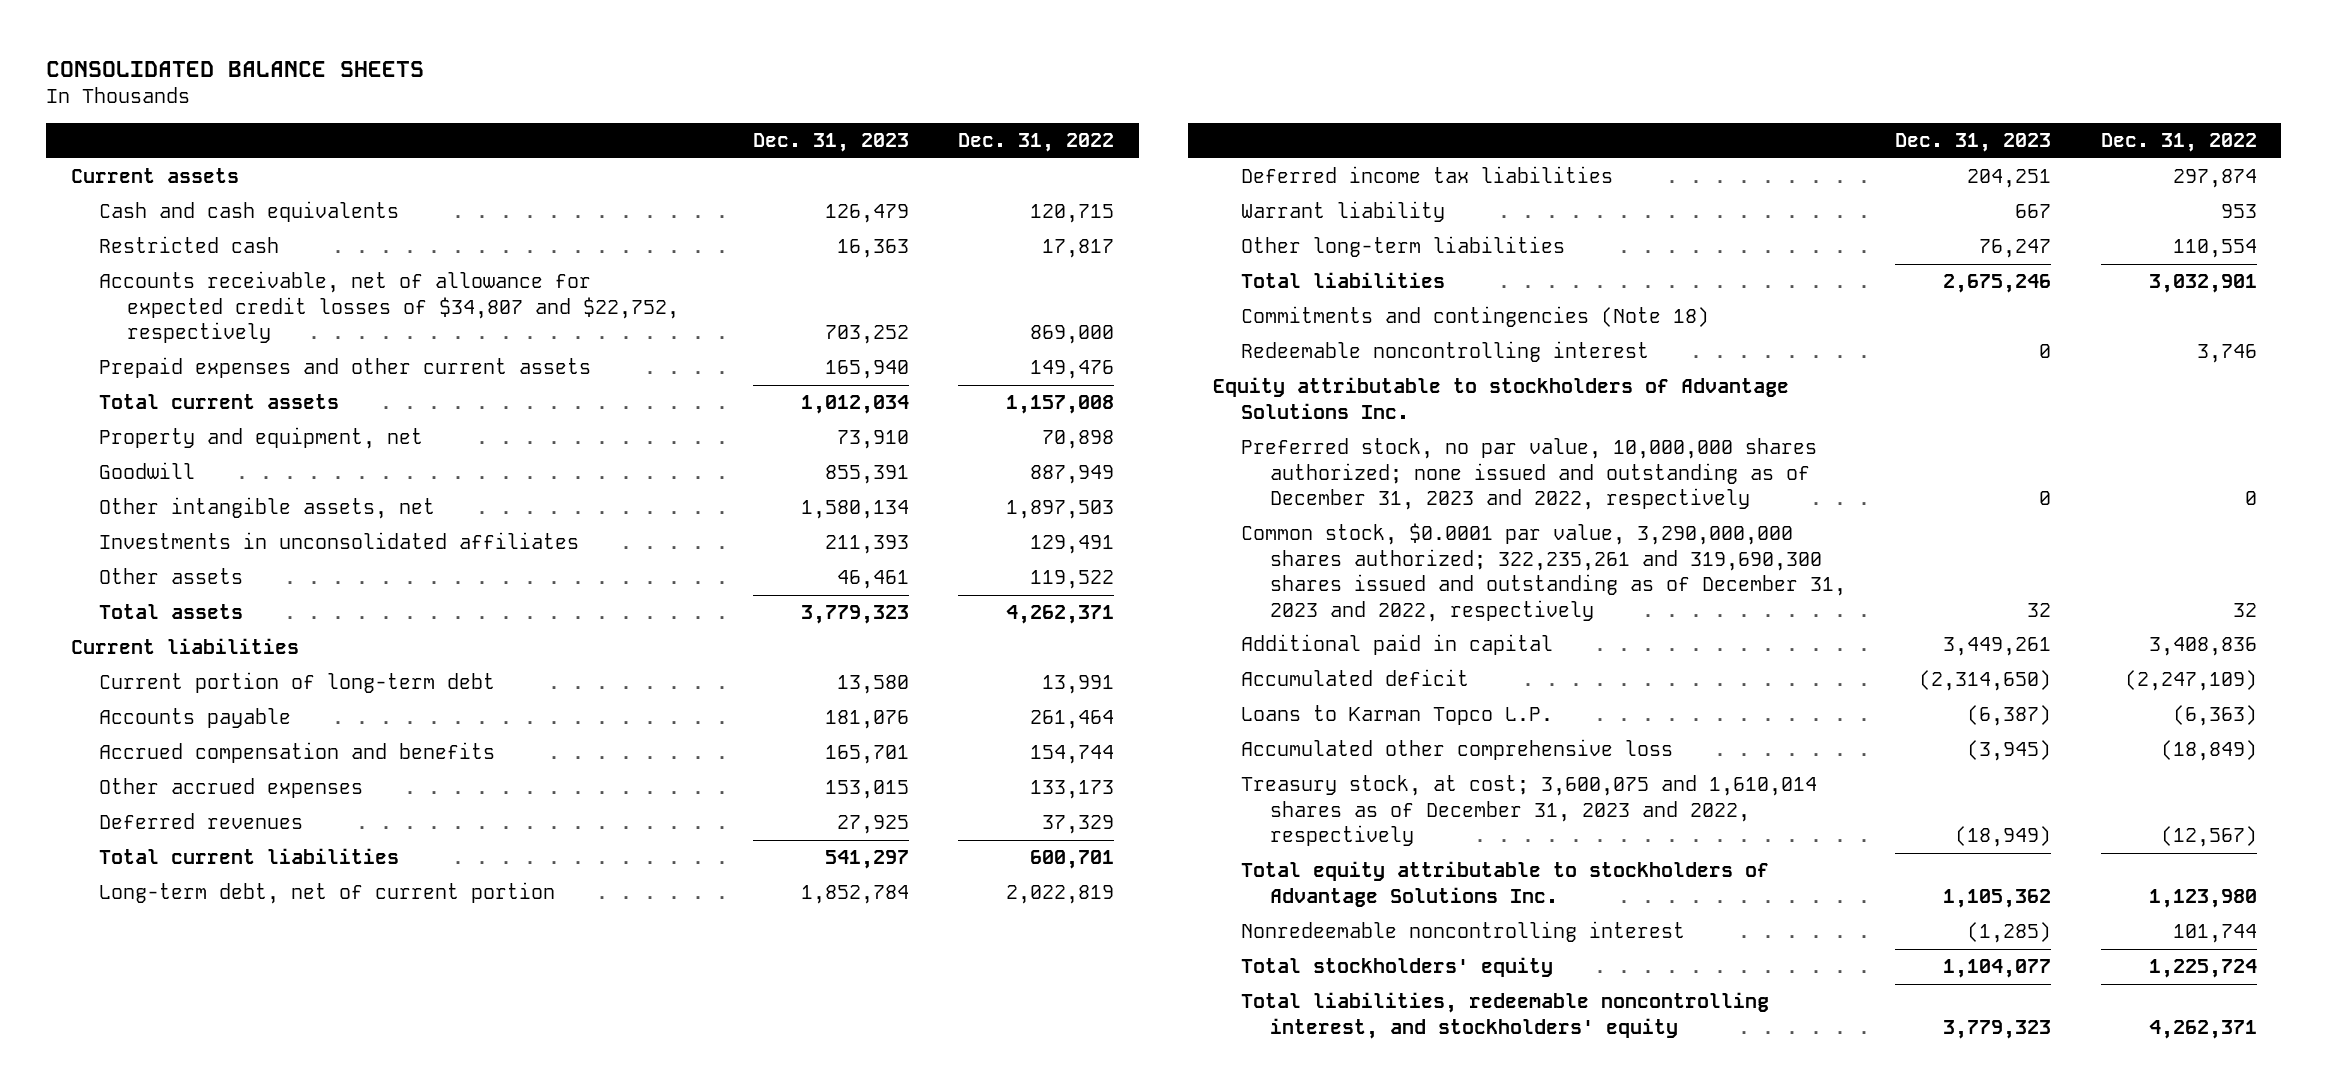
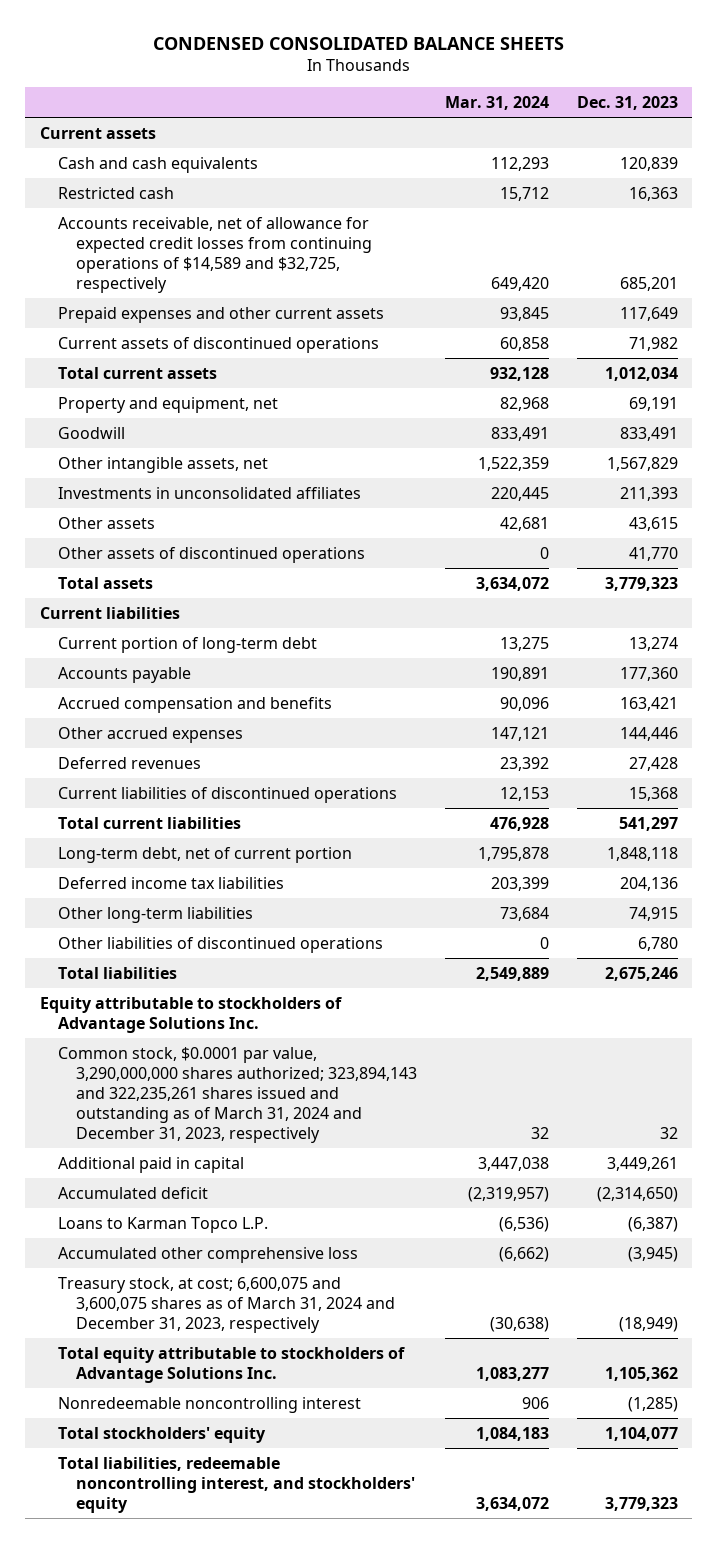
[46,60,425,77] CONSOLIDATED BALANCE SHEETS -> [152,36,564,50] CONDENSED CONSOLIDATED BALANCE SHEETS
[958,133,1115,153] Dec. 31, 2022 -> none
none -> [444,95,549,110] Mar. 31, 2024
[824,204,909,224] 126,479 -> [620,156,679,171] 120,839
[99,271,680,344] Accounts receivable, net of allowance for expected credit losses of $34,807 and $22,752, respectively -> [57,216,372,293] Accounts receivable, net of allowance for expected credit losses from continuing operations of $14,589 and $32,725, respectively
[824,325,909,345] 703,252 -> [620,276,679,291] 685,201
[824,360,909,380] 165,940 -> [620,306,679,321] 117,649
none -> [57,336,379,353] Current assets of discontinued operations
[836,430,909,450] 73,910 -> [629,396,679,411] 69,191
[824,465,909,485] 855,391 -> [620,426,679,441] 833,491
[800,500,909,520] 1,580,134 -> [607,456,679,471] 1,567,829
[836,570,909,590] 46,461 -> [629,516,679,531] 43,615
none -> [57,546,365,563] Other assets of discontinued operations
[836,675,909,695] 13,580 -> [629,636,679,651] 13,274
[824,710,909,730] 181,076 -> [620,666,679,681] 177,360
[824,745,909,765] 165,701 -> [620,696,679,711] 163,421
[824,780,909,800] 153,015 -> [620,726,679,741] 144,446
[836,815,909,835] 27,925 -> [629,756,679,771] 27,428
none -> [57,786,397,803] Current liabilities of discontinued operations
[1241,201,1446,223] Warrant liability -> none
[800,885,909,905] 1,852,784 -> [607,846,679,861] 1,848,118
[1967,169,2052,189] 204,251 -> [620,876,679,891] 204,136
[1979,239,2052,259] 76,247 -> [629,906,679,921] 74,915
none -> [57,936,383,953] Other liabilities of discontinued operations
[1241,306,1710,328] Commitments and contingencies (Note 18) -> none
[1241,341,1650,363] Redeemable noncontrolling interest -> none
[1241,438,1818,511] Preferred stock, no par value, 10,000,000 shares authorized; none issued and outstanding as of December 31, 2023 and 2022, respectively -> none
[1241,523,1846,622] Common stock, $0.0001 par value, 3,290,000,000 shares authorized; 322,235,261 and 319,690,300 shares issued and outstanding as of December 31, 2023 and 2022, respectively -> [57,1046,417,1143] Common stock, $0.0001 par value, 3,290,000,000 shares authorized; 323,894,143 and 322,235,261 shares issued and outstanding as of March 31, 2024 and December 31, 2023, respectively
[1241,775,1818,847] Treasury stock, at cost; 3,600,075 and 1,610,014 shares as of December 31, 2023 and 2022, respectively -> [57,1276,395,1333] Treasury stock, at cost; 6,600,075 and 3,600,075 shares as of March 31, 2024 and December 31, 2023, respectively

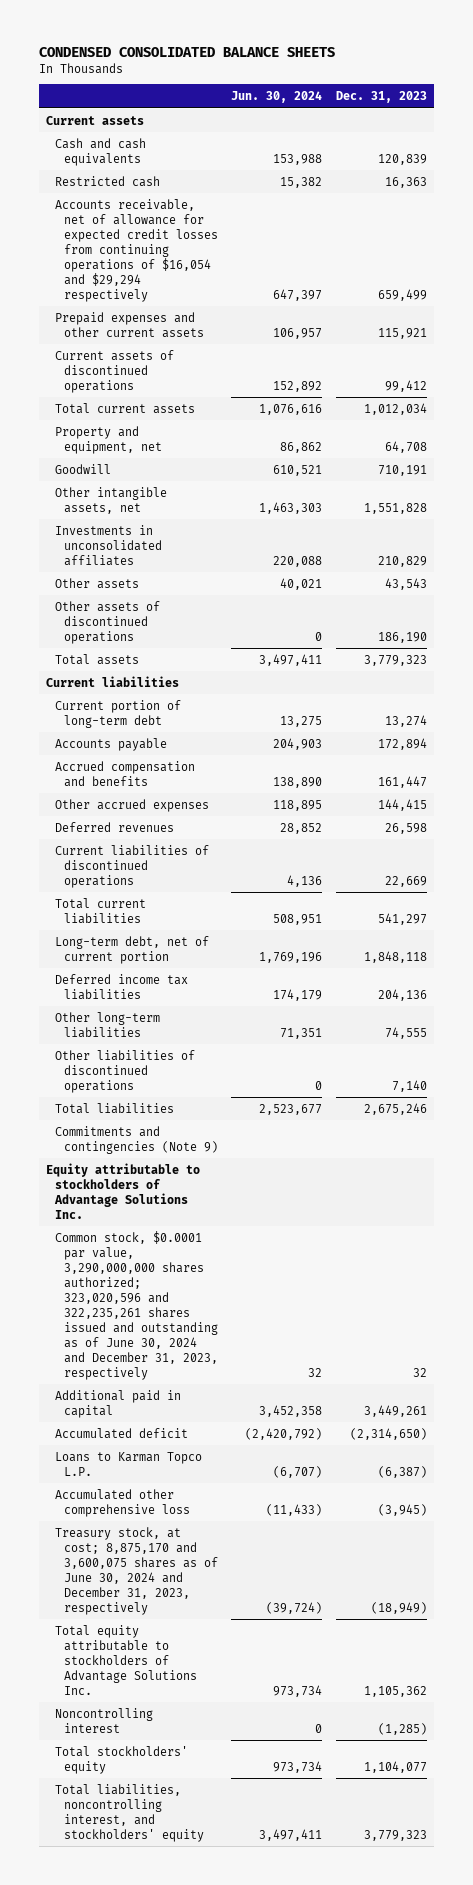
[444,95,549,110] Mar. 31, 2024 -> none
none -> [231,91,323,104] Jun. 30, 2024
[57,216,372,293] Accounts receivable, net of allowance for expected credit losses from continuing operations of $14,589 and $32,725, respectively -> [54,198,218,302] Accounts receivable, net of allowance for expected credit losses from continuing operations of $16,054 and $29,294 respectively
[620,276,679,291] 685,201 -> [377,288,427,301] 659,499
[620,306,679,321] 117,649 -> [377,327,427,339] 115,921
[629,336,679,351] 71,982 -> [384,379,427,392] 99,412
[629,396,679,411] 69,191 -> [384,440,427,453] 64,708
[620,426,679,441] 833,491 -> [377,464,427,476] 710,191
[607,456,679,471] 1,567,829 -> [363,502,427,514] 1,551,828
[620,486,679,501] 211,393 -> [377,555,427,567] 210,829
[629,516,679,531] 43,615 -> [384,577,427,590] 43,543
[629,546,679,561] 41,770 -> [377,631,427,643] 186,190
[620,666,679,681] 177,360 -> [377,737,427,750] 172,894
[620,696,679,711] 163,421 -> [377,775,427,788] 161,447
[620,726,679,741] 144,446 -> [377,798,427,811] 144,415
[629,756,679,771] 27,428 -> [384,822,427,834] 26,598
[629,786,679,801] 15,368 -> [384,875,427,887] 22,669
[629,906,679,921] 74,915 -> [384,1026,427,1039] 74,555
[638,936,679,951] 6,780 -> [391,1079,427,1092] 7,140
none -> [54,1125,218,1154] Commitments and contingencies (Note 9)
[57,1046,417,1143] Common stock, $0.0001 par value, 3,290,000,000 shares authorized; 323,894,143 and 322,235,261 shares issued and outstanding as of March 31, 2024 and December 31, 2023, respectively -> [54,1230,218,1380] Common stock, $0.0001 par value, 3,290,000,000 shares authorized; 323,020,596 and 322,235,261 shares issued and outstanding as of June 30, 2024 and December 31, 2023, respectively
[57,1276,395,1333] Treasury stock, at cost; 6,600,075 and 3,600,075 shares as of March 31, 2024 and December 31, 2023, respectively -> [54,1526,218,1615] Treasury stock, at cost; 8,875,170 and 3,600,075 shares as of June 30, 2024 and December 31, 2023, respectively
[57,1396,361,1413] Nonredeemable noncontrolling interest -> [54,1707,153,1733] Noncontrolling interest
[57,1456,415,1513] Total liabilities, redeemable noncontrolling interest, and stockholders' equity -> [54,1783,204,1842] Total liabilities, noncontrolling interest, and stockholders' equity

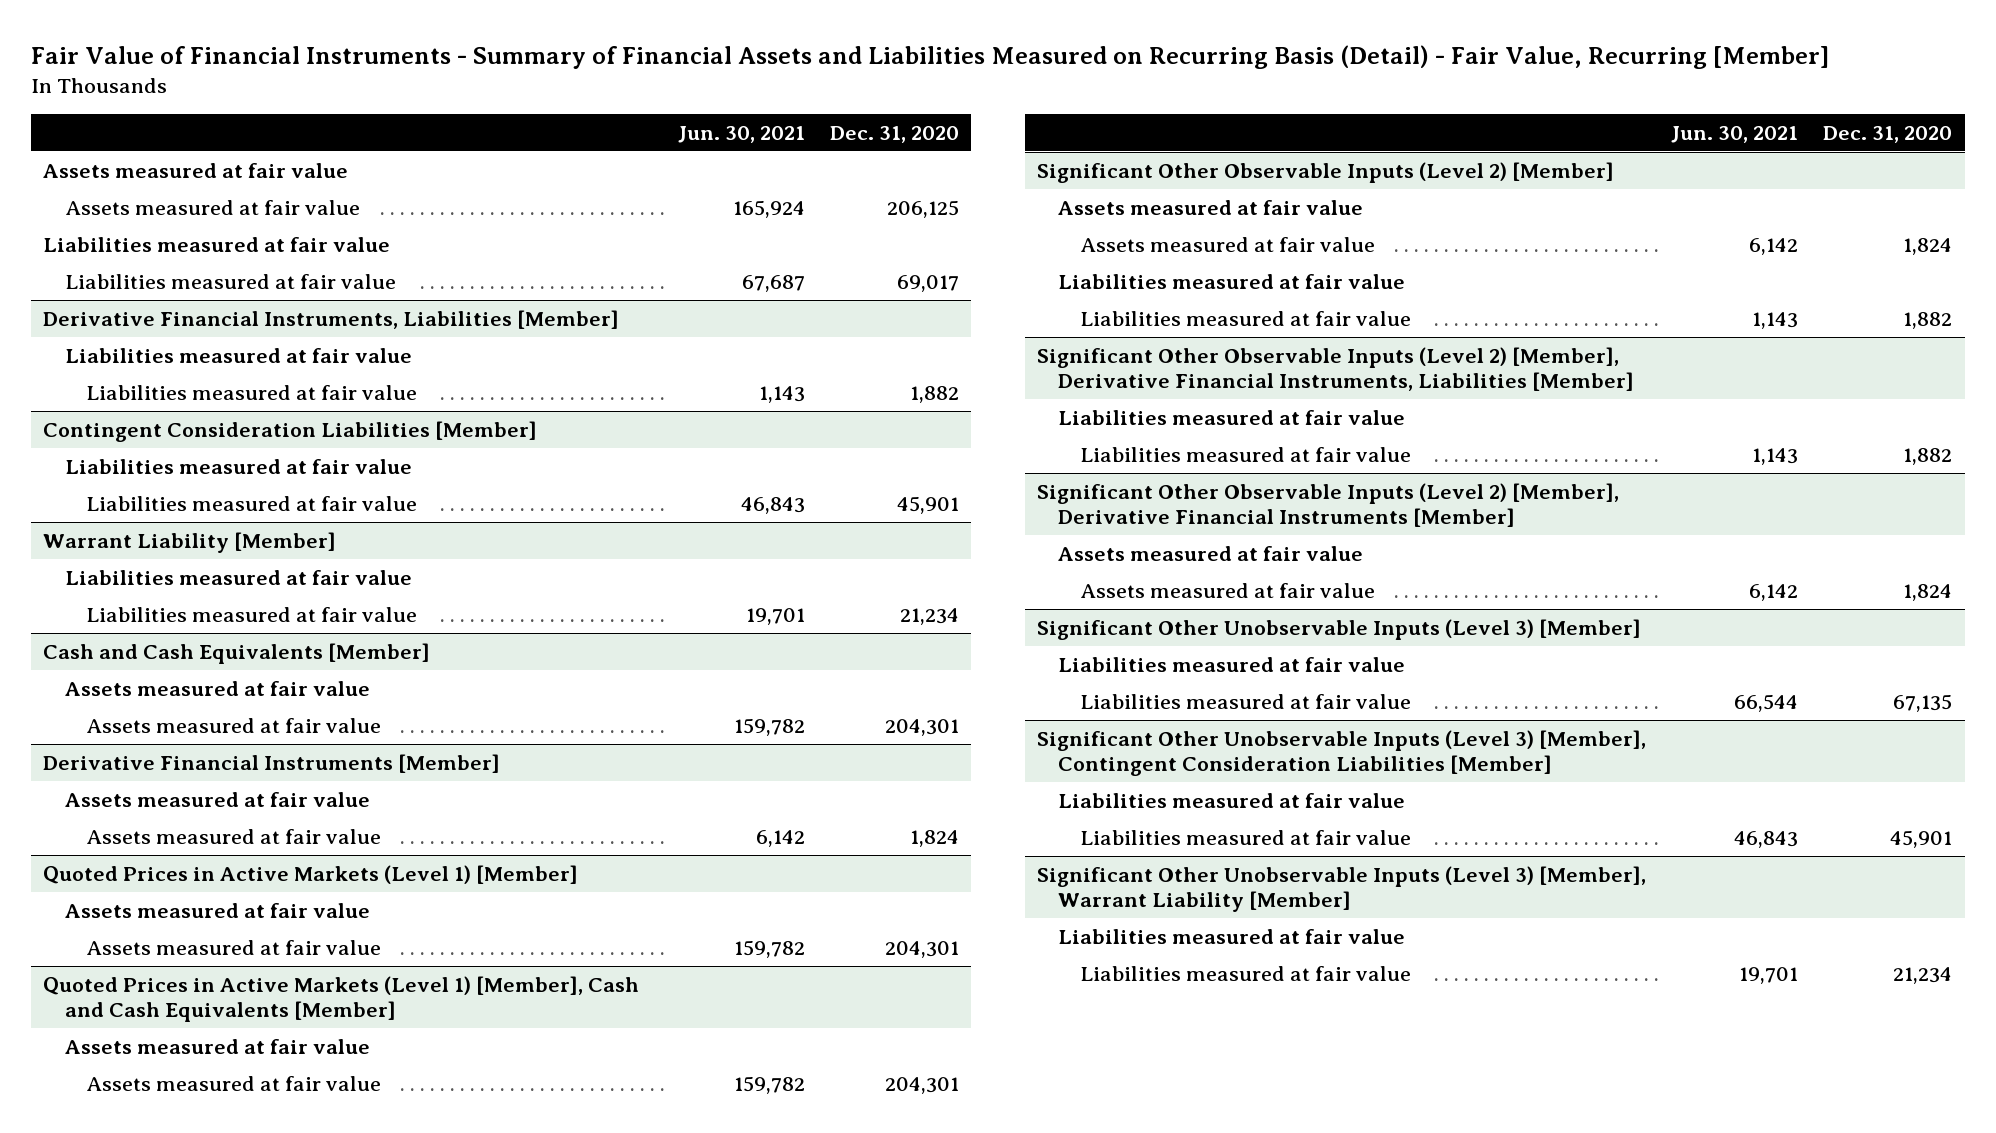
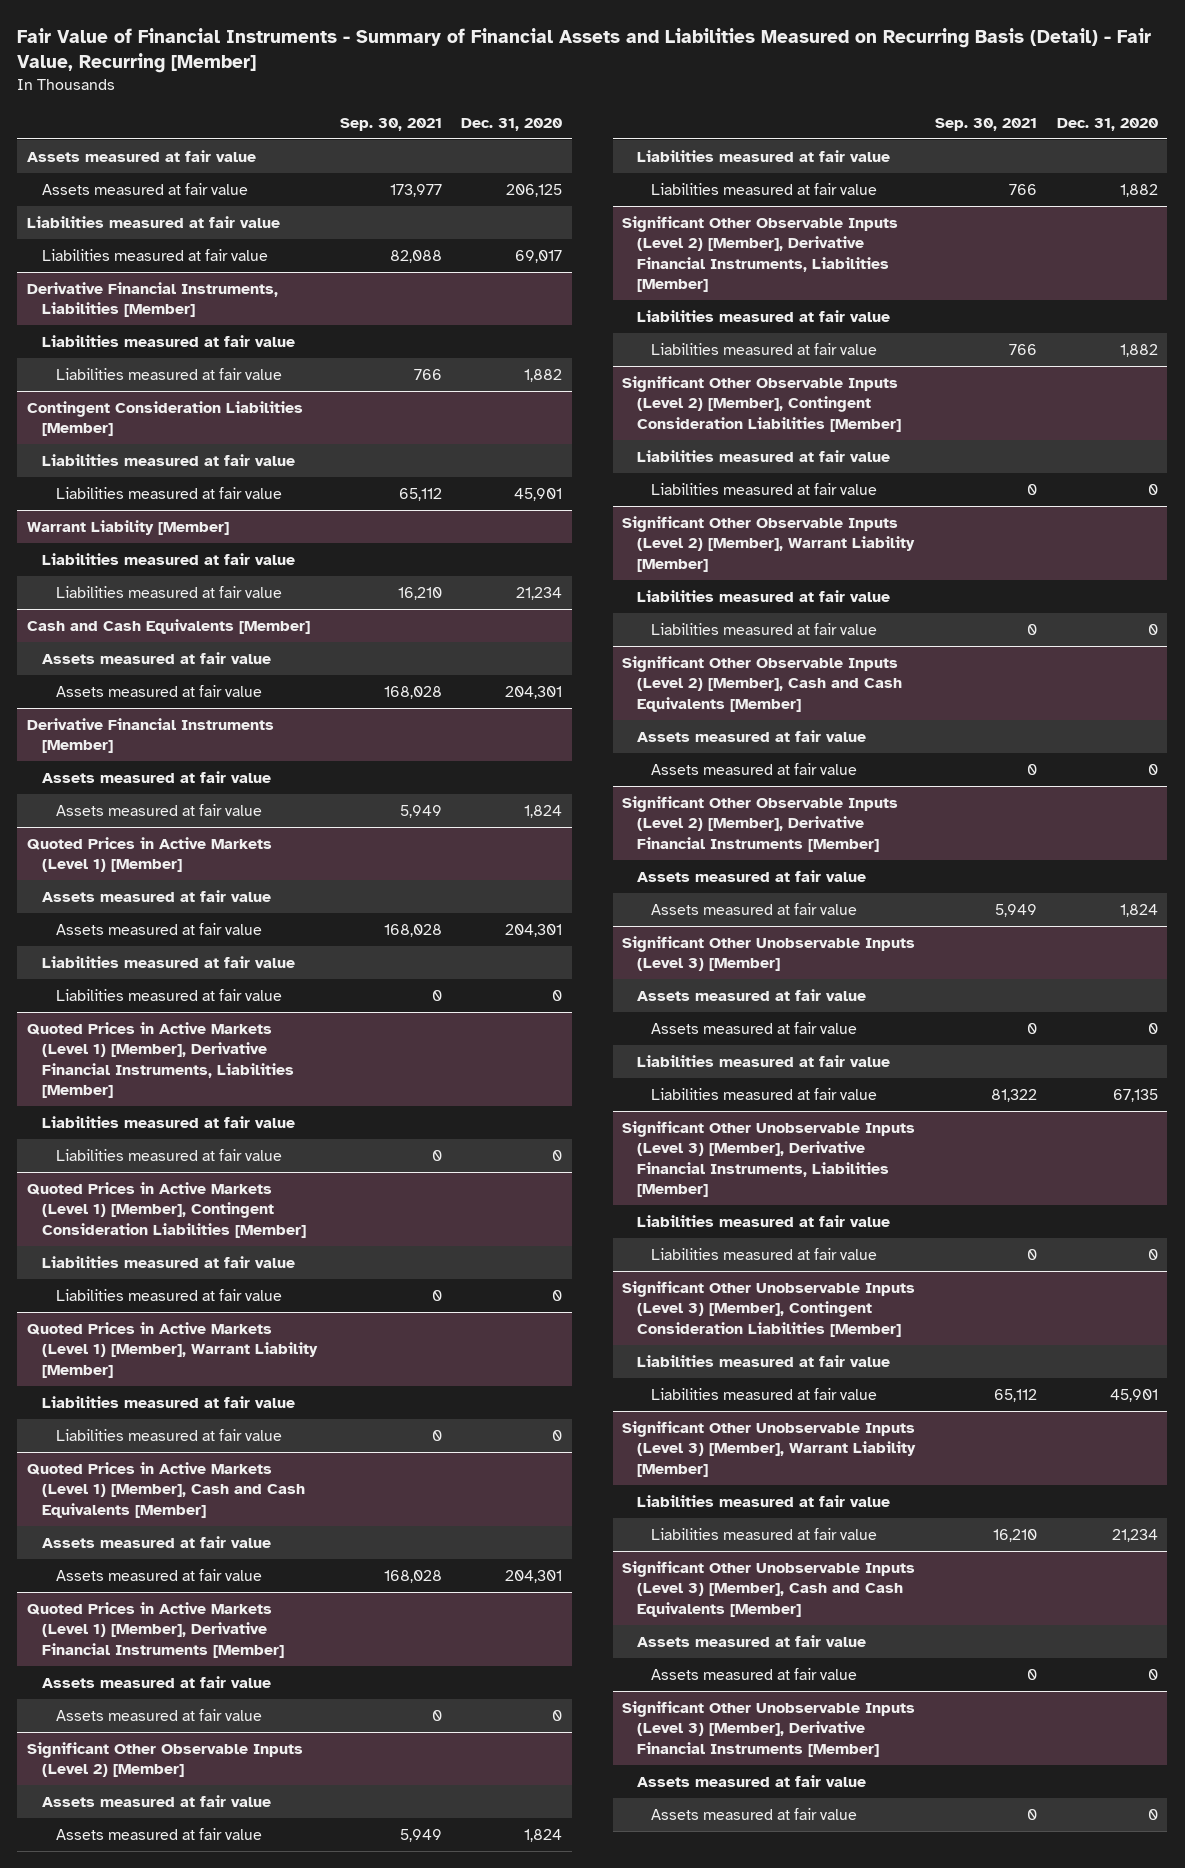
[677,126,805,144] Jun. 30, 2021 -> none
none -> [339,117,442,131] Sep. 30, 2021
none -> [41,956,295,969] Liabilities measured at fair value
none -> [56,989,283,1002] Liabilities measured at fair value
none -> [27,1022,294,1099] Quoted Prices in Active Markets (Level 1) [Member], Derivative Financial Instruments, Liabilities [Member]
none -> [41,1116,295,1129] Liabilities measured at fair value
none -> [56,1149,283,1162] Liabilities measured at fair value
none -> [27,1182,306,1238] Quoted Prices in Active Markets (Level 1) [Member], Contingent Consideration Liabilities [Member]
none -> [41,1256,295,1269] Liabilities measured at fair value
none -> [56,1289,283,1302] Liabilities measured at fair value
none -> [27,1322,318,1378] Quoted Prices in Active Markets (Level 1) [Member], Warrant Liability [Member]
none -> [41,1396,295,1409] Liabilities measured at fair value
none -> [56,1429,283,1442] Liabilities measured at fair value
none -> [27,1602,284,1658] Quoted Prices in Active Markets (Level 1) [Member], Derivative Financial Instruments [Member]
none -> [41,1676,271,1689] Assets measured at fair value
none -> [56,1709,263,1722] Assets measured at fair value
none -> [622,376,901,432] Significant Other Observable Inputs (Level 2) [Member], Contingent Consideration Liabilities [Member]
none -> [636,450,890,463] Liabilities measured at fair value
none -> [651,483,878,496] Liabilities measured at fair value
none -> [622,516,915,572] Significant Other Observable Inputs (Level 2) [Member], Warrant Liability [Member]
none -> [636,590,890,603] Liabilities measured at fair value
none -> [651,623,878,636] Liabilities measured at fair value
none -> [622,656,902,712] Significant Other Observable Inputs (Level 2) [Member], Cash and Cash Equivalents [Member]
none -> [636,730,866,743] Assets measured at fair value
none -> [651,763,858,776] Assets measured at fair value
none -> [636,989,866,1002] Assets measured at fair value
none -> [651,1022,858,1035] Assets measured at fair value
none -> [622,1121,916,1198] Significant Other Unobservable Inputs (Level 3) [Member], Derivative Financial Instruments, Liabilities [Member]
none -> [636,1215,890,1228] Liabilities measured at fair value
none -> [651,1248,878,1261] Liabilities measured at fair value
none -> [622,1561,916,1617] Significant Other Unobservable Inputs (Level 3) [Member], Cash and Cash Equivalents [Member]
none -> [636,1635,866,1648] Assets measured at fair value
none -> [651,1668,858,1681] Assets measured at fair value
none -> [622,1701,916,1757] Significant Other Unobservable Inputs (Level 3) [Member], Derivative Financial Instruments [Member]
none -> [636,1775,866,1788] Assets measured at fair value
none -> [651,1808,858,1821] Assets measured at fair value

